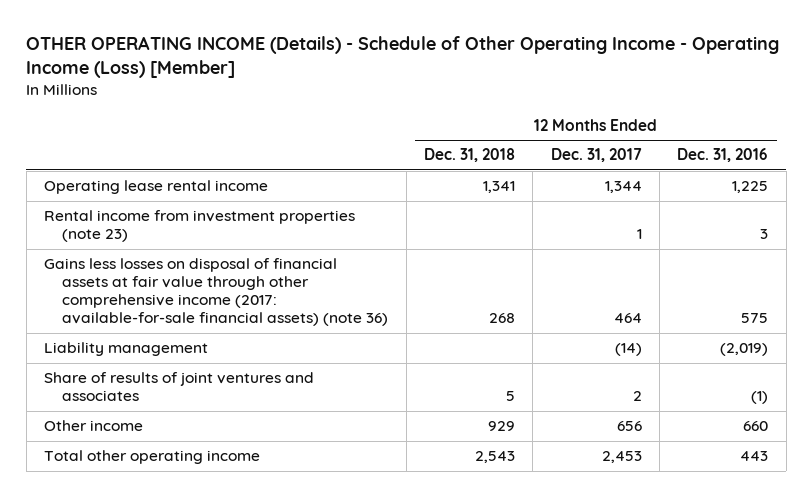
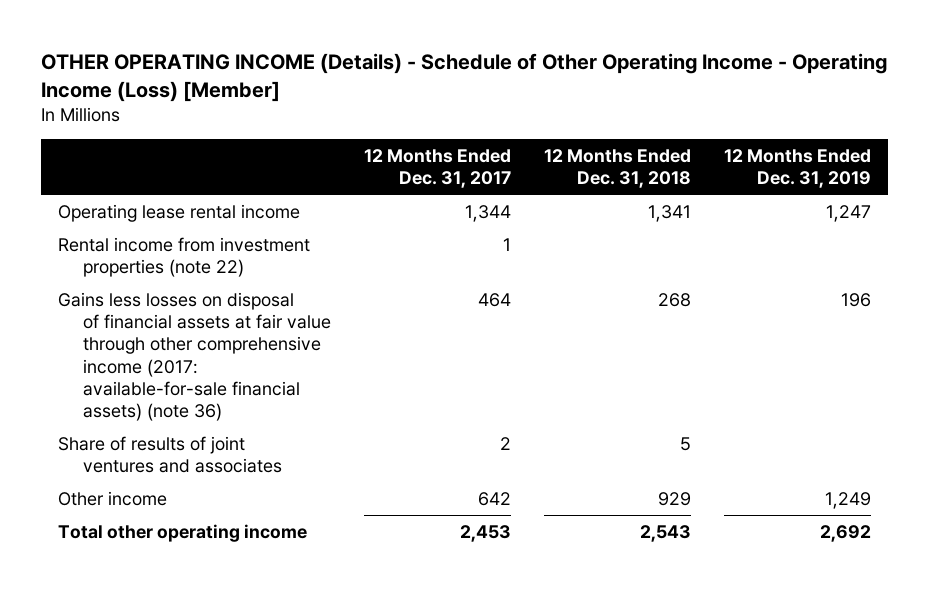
[677,148,769,163] Dec. 31, 2016 -> none
none -> [724,149,872,189] 12 Months Ended Dec. 31, 2019
[43,210,355,243] Rental income from investment properties (note 23) -> [57,236,310,278] Rental income from investment properties (note 22)
[43,342,208,357] Liability management -> none
[616,421,642,432] 656 -> [478,491,512,506] 642

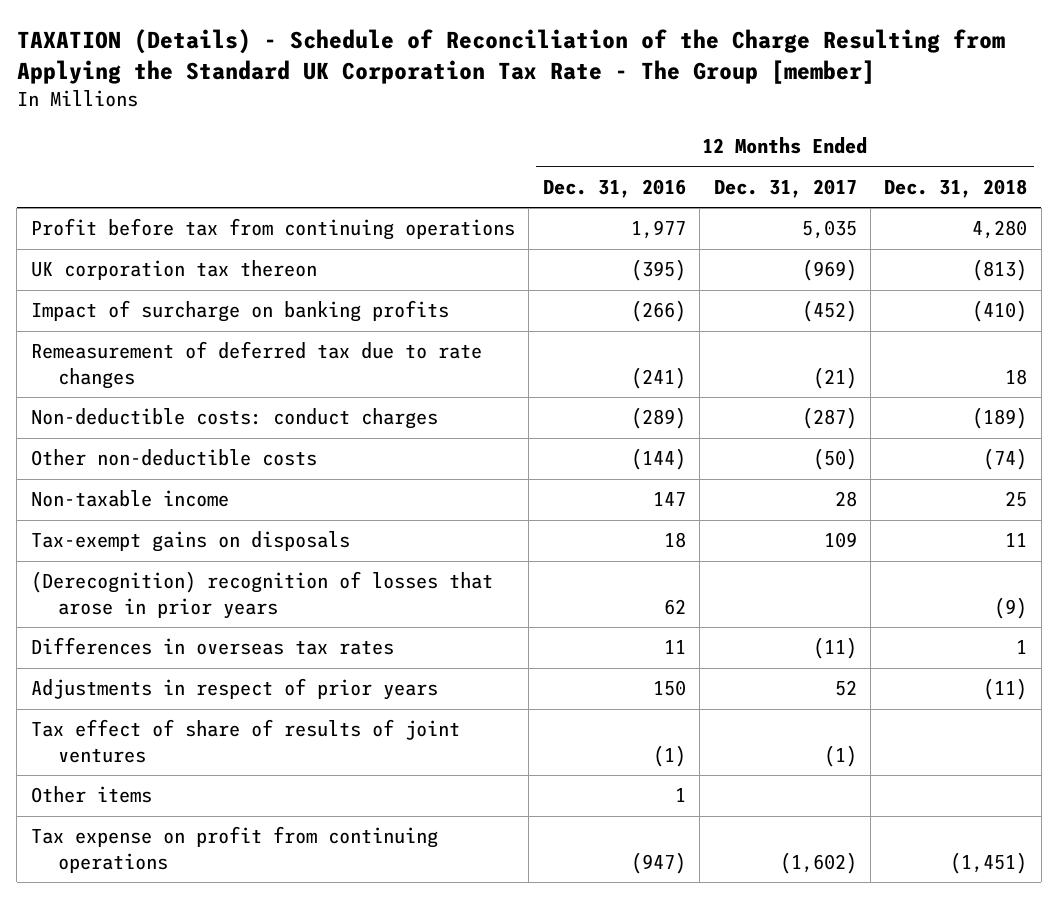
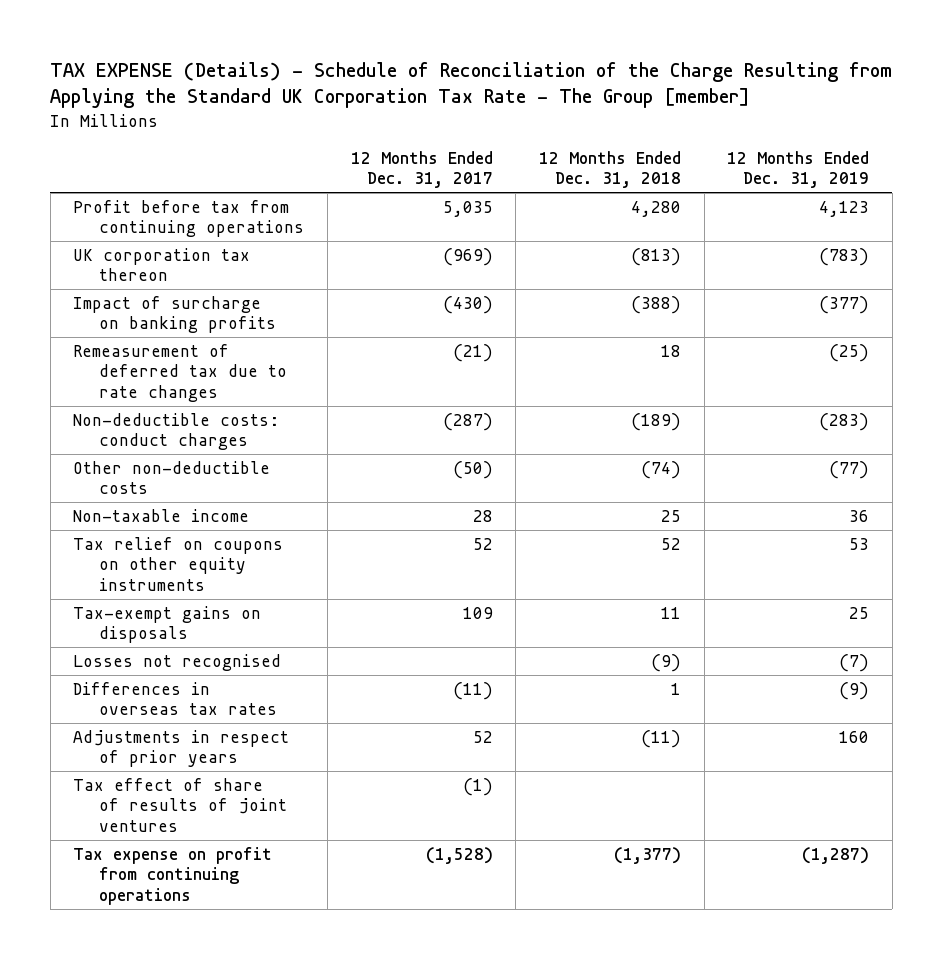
[16,28,1005,84] TAXATION (Details) - Schedule of Reconciliation of the Charge Resulting from Applying the Standard UK Corporation Tax Rate - The Group [member] -> [50,61,893,109] TAX EXPENSE (Details) - Schedule of Reconciliation of the Charge Resulting from Applying the Standard UK Corporation Tax Rate - The Group [member]
[542,179,686,199] Dec. 31, 2016 -> none
none -> [727,150,870,189] 12 Months Ended Dec. 31, 2019
[801,300,857,323] (452) -> [442,295,493,314] (430)
[972,300,1028,323] (410) -> [630,295,681,314] (388)
none -> [73,536,284,591] Tax relief on coupons on other equity instruments
[30,571,493,619] (Derecognition) recognition of losses that arose in prior years -> [73,653,282,671] Losses not recognised
[30,786,152,804] Other items -> none
[779,851,857,874] (1,602) -> [425,846,493,864] (1,528)
[950,851,1028,874] (1,451) -> [613,846,681,864] (1,377)

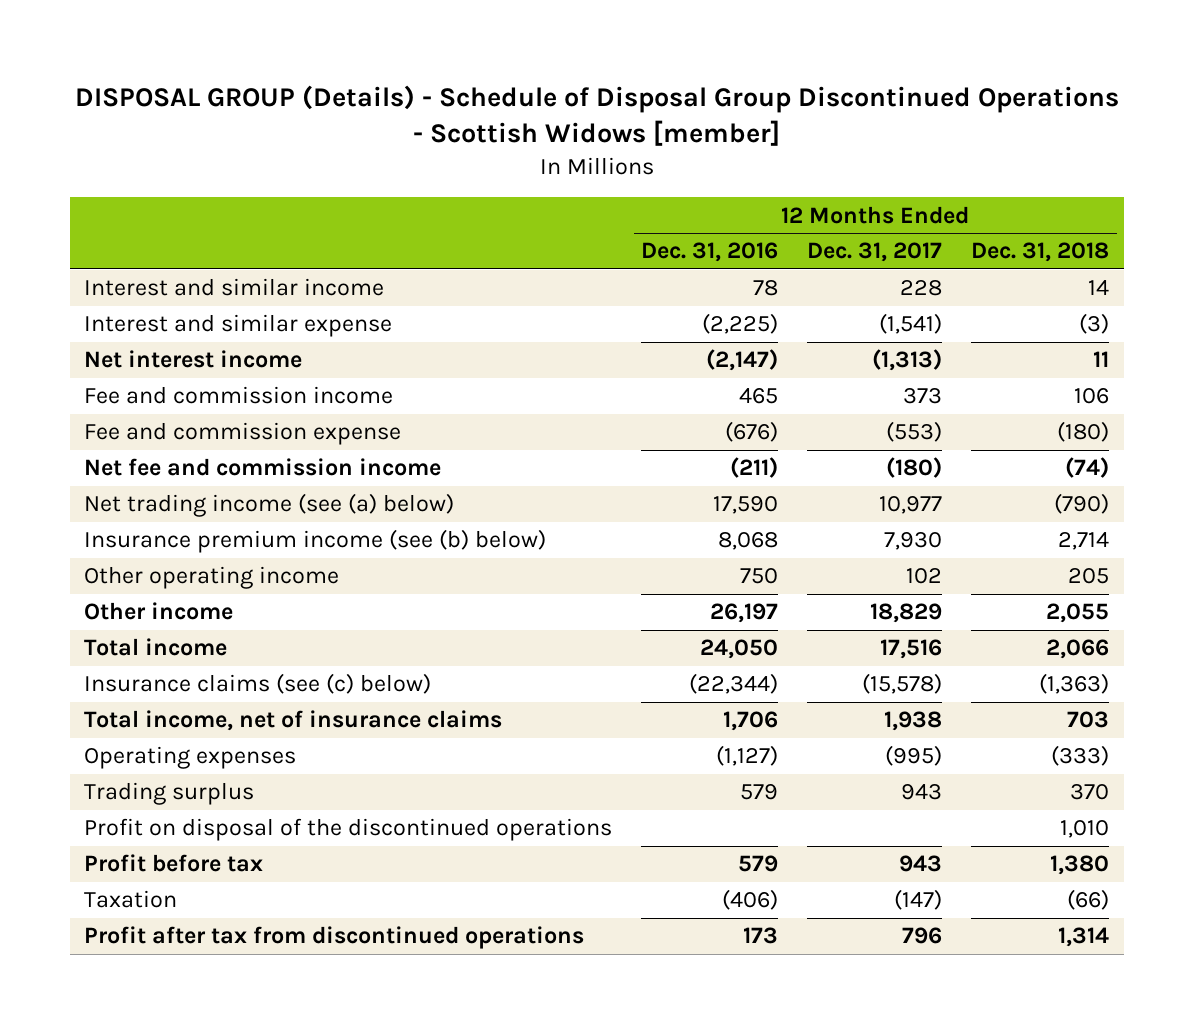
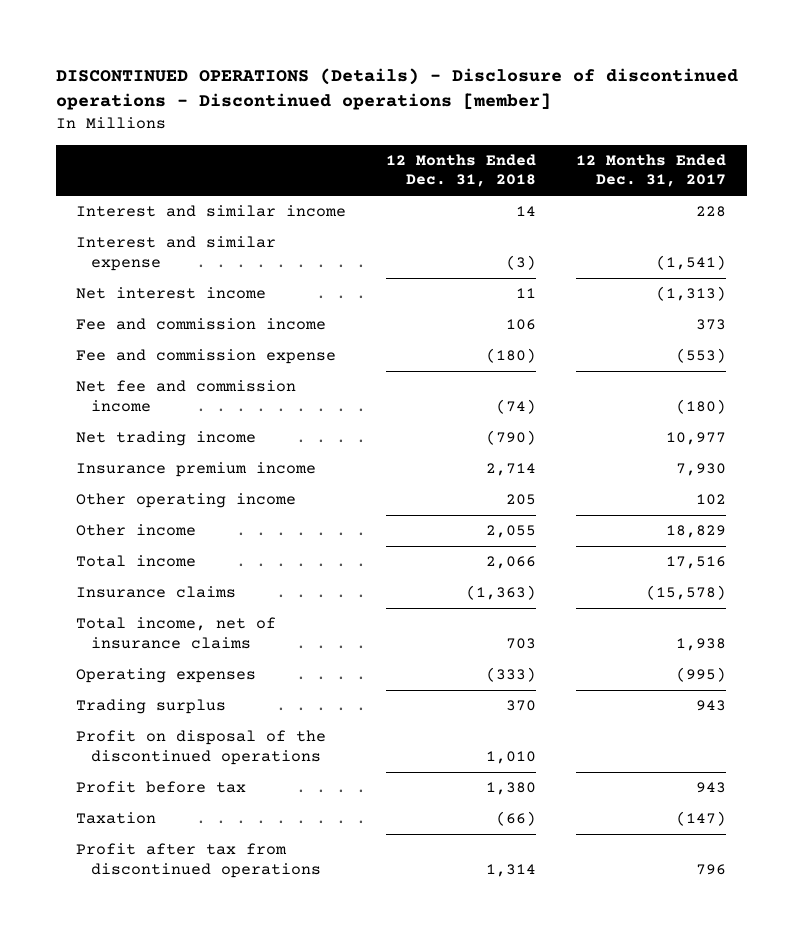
[74,84,1119,147] DISPOSAL GROUP (Details) - Schedule of Disposal Group Discontinued Operations - Scottish Widows [member] -> [55,67,738,111] DISCONTINUED OPERATIONS (Details) - Disclosure of discontinued operations - Discontinued operations [member]
[641,242,779,263] Dec. 31, 2016 -> none
[84,493,455,518] Net trading income (see (a) below) -> [75,431,256,447] Net trading income
[84,529,547,554] Insurance premium income (see (b) below) -> [75,462,316,478] Insurance premium income
[84,673,432,695] Insurance claims (see (c) below) -> [75,586,236,599] Insurance claims

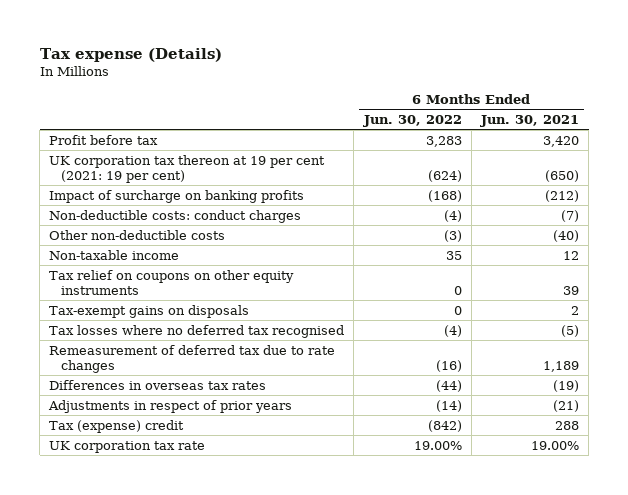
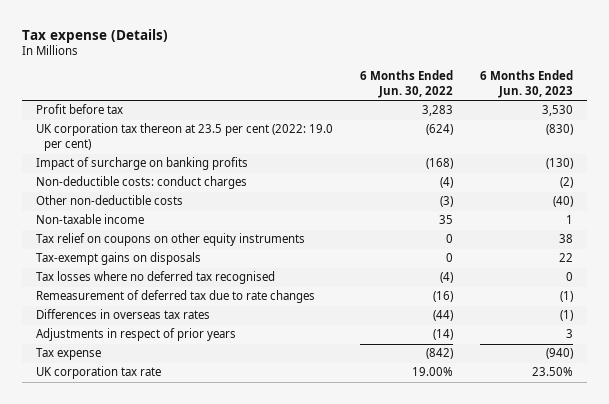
[479,114,579,127] Jun. 30, 2021 -> none
none -> [480,70,574,99] 6 Months Ended Jun. 30, 2023
[49,154,326,184] UK corporation tax thereon at 19 per cent (2021: 19 per cent) -> [35,123,333,152] UK corporation tax thereon at 23.5 per cent (2022: 19.0 per cent)
[49,419,185,433] Tax (expense) credit -> [35,348,101,361] Tax expense

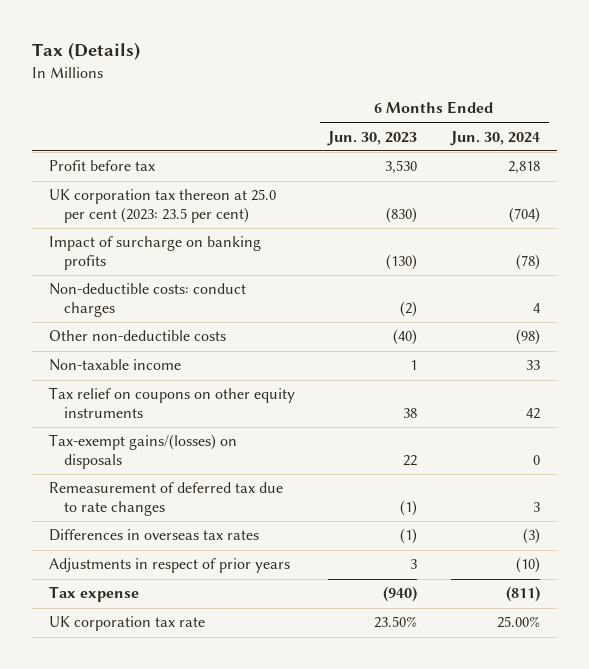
[21,28,168,43] Tax expense (Details) -> [31,42,140,61] Tax (Details)
[359,70,453,99] 6 Months Ended Jun. 30, 2022 -> none
none -> [450,130,541,146] Jun. 30, 2024
[35,123,333,152] UK corporation tax thereon at 23.5 per cent (2022: 19.0 per cent) -> [48,189,276,224] UK corporation tax thereon at 25.0 per cent (2023: 23.5 per cent)
[35,271,275,285] Tax losses where no deferred tax recognised -> none
[35,252,201,266] Tax-exempt gains on disposals -> [48,434,237,470] Tax-exempt gains/(losses) on disposals

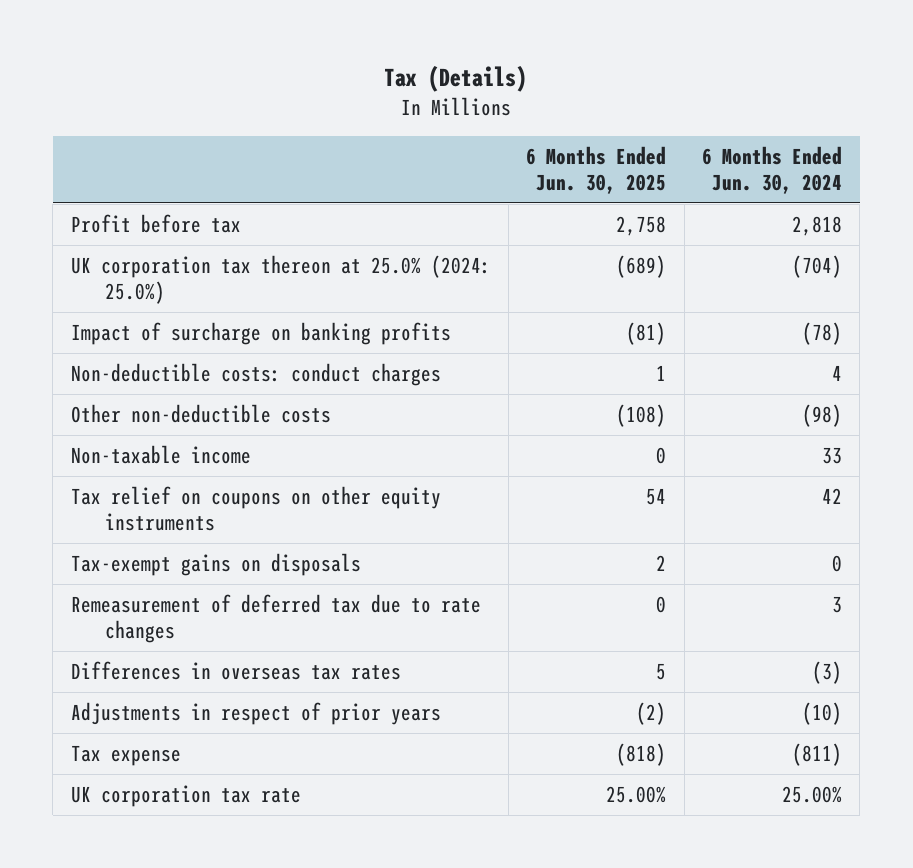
[327,130,418,146] Jun. 30, 2023 -> none
none -> [526,146,667,194] 6 Months Ended Jun. 30, 2025
[48,189,276,224] UK corporation tax thereon at 25.0 per cent (2023: 23.5 per cent) -> [70,255,491,304] UK corporation tax thereon at 25.0% (2024: 25.0%)
[48,434,237,470] Tax-exempt gains/(losses) on disposals -> [70,553,361,577] Tax-exempt gains on disposals

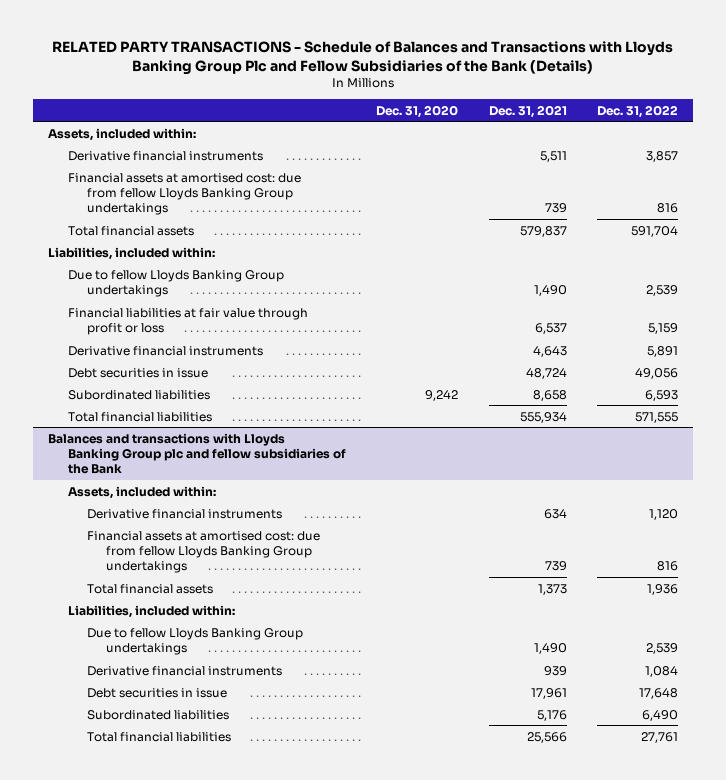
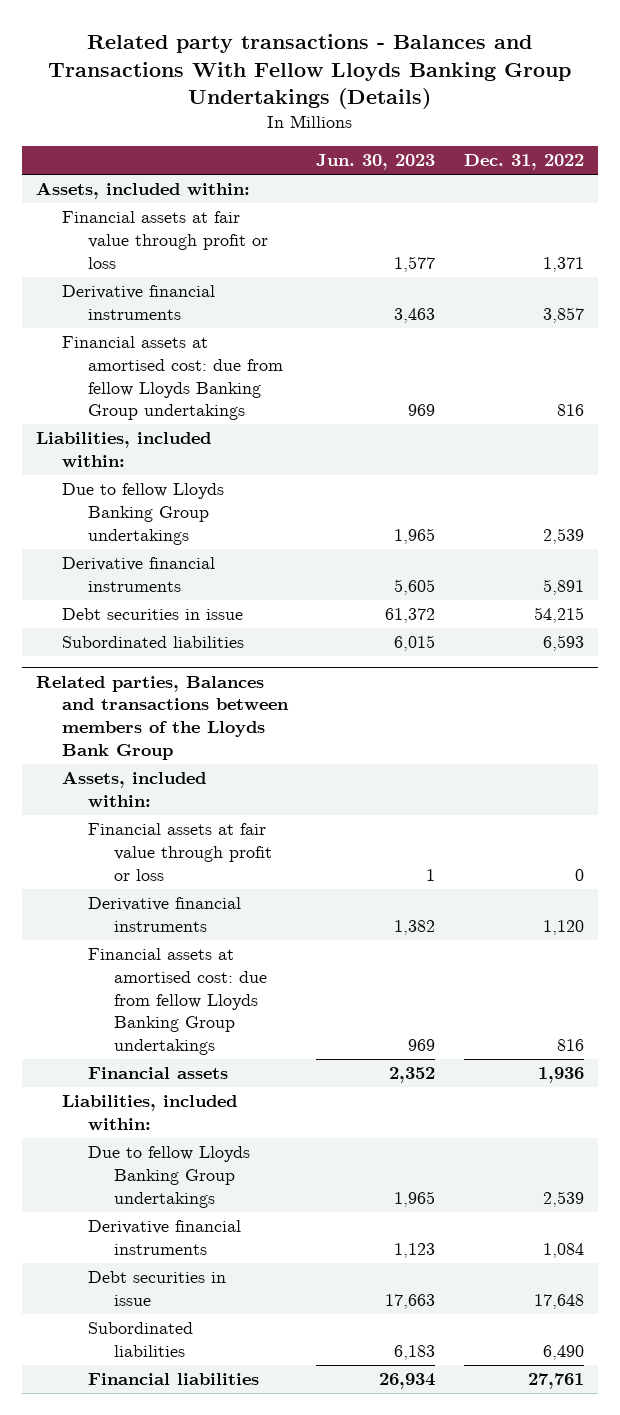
[52,40,674,75] RELATED PARTY TRANSACTIONS - Schedule of Balances and Transactions with Lloyds Banking Group Plc and Fellow Subsidiaries of the Bank (Details) -> [47,34,571,110] Related party transactions - Balances and Transactions With Fellow Lloyds Banking Group Undertakings (Details)
[376,104,459,118] Dec. 31, 2020 -> none
[488,104,567,118] Dec. 31, 2021 -> none
none -> [316,153,436,170] Jun. 30, 2023
none -> [62,211,269,269] Financial assets at fair value through profit or loss
[67,225,194,236] Total financial assets -> none
[67,307,308,335] Financial liabilities at fair value through profit or loss -> none
[635,367,679,379] 49,056 -> [533,607,584,624] 54,215
[67,411,212,422] Total financial liabilities -> none
[48,432,346,475] Balances and transactions with Lloyds Banking Group plc and fellow subsidiaries of the Bank -> none
none -> [35,675,290,760] Related parties, Balances and transactions between members of the Lloyds Bank Group
none -> [88,823,273,881] Financial assets at fair value through profit or loss
[87,583,214,594] Total financial assets -> [88,1067,229,1080] Financial assets
[87,731,232,742] Total financial liabilities -> [88,1373,260,1386] Financial liabilities

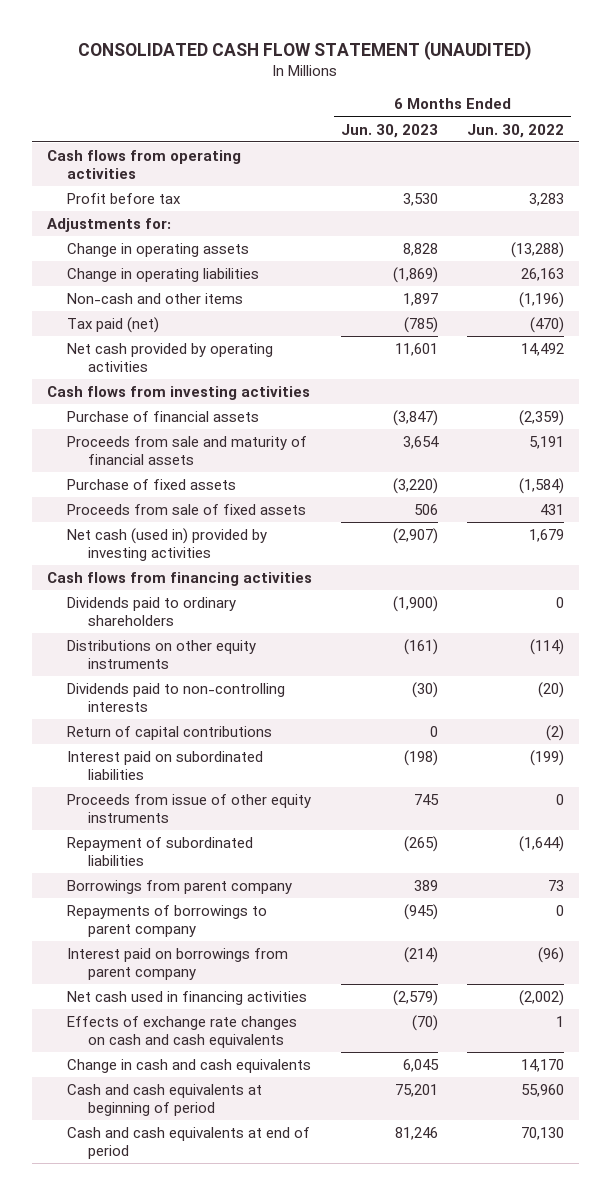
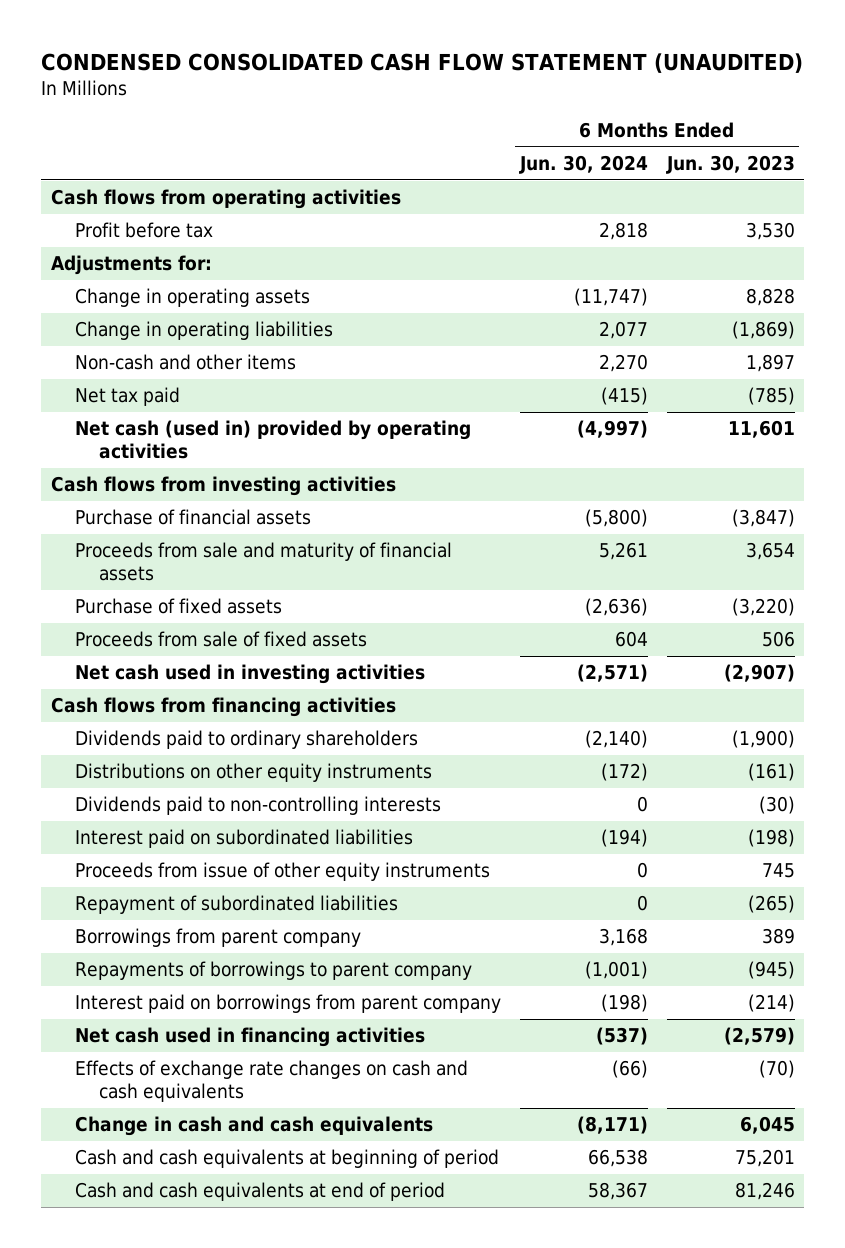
[78,40,533,60] CONSOLIDATED CASH FLOW STATEMENT (UNAUDITED) -> [41,52,804,73] CONDENSED CONSOLIDATED CASH FLOW STATEMENT (UNAUDITED)
[467,123,565,138] Jun. 30, 2022 -> none
none -> [518,154,648,174] Jun. 30, 2024
[67,317,160,334] Tax paid (net) -> [74,387,180,407] Net tax paid
[67,343,274,372] Net cash provided by operating activities -> [74,420,471,460] Net cash (used in) provided by operating activities
[67,528,268,561] Net cash (used in) provided by investing activities -> [74,664,425,685] Net cash used in investing activities
[67,726,273,741] Return of capital contributions -> none

